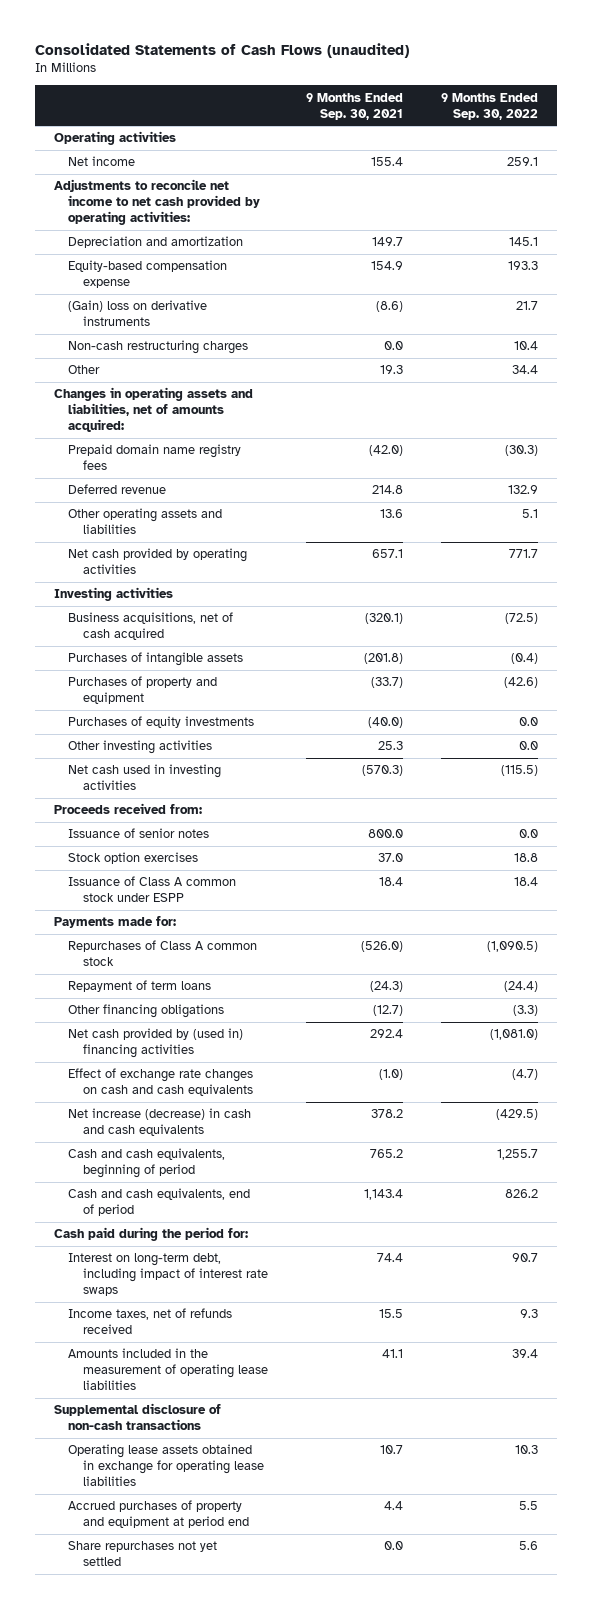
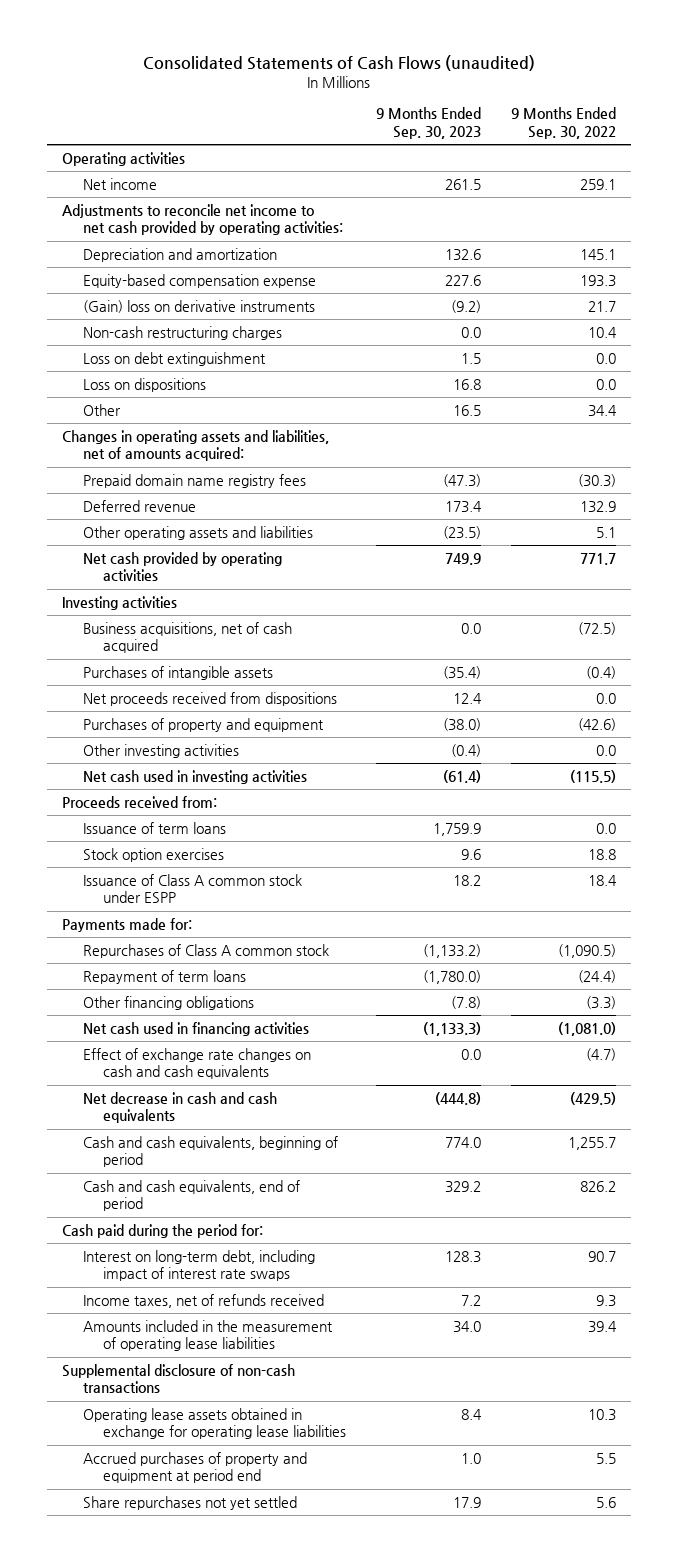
[305,92,403,120] 9 Months Ended Sep. 30, 2021 -> none
none -> [376,107,482,140] 9 Months Ended Sep. 30, 2023
none -> [82,351,266,366] Loss on debt extinguishment
none -> [82,377,206,392] Loss on dispositions
none -> [82,691,337,706] Net proceeds received from dispositions
[68,716,255,729] Purchases of equity investments -> none
[68,828,210,839] Issuance of senior notes -> none
none -> [82,821,226,834] Issuance of term loans
[68,1028,244,1059] Net cash provided by (used in) financing activities -> [82,1021,309,1036] Net cash used in financing activities
[68,1108,252,1137] Net increase (decrease) in cash and cash equivalents -> [82,1091,277,1124] Net decrease in cash and cash equivalents

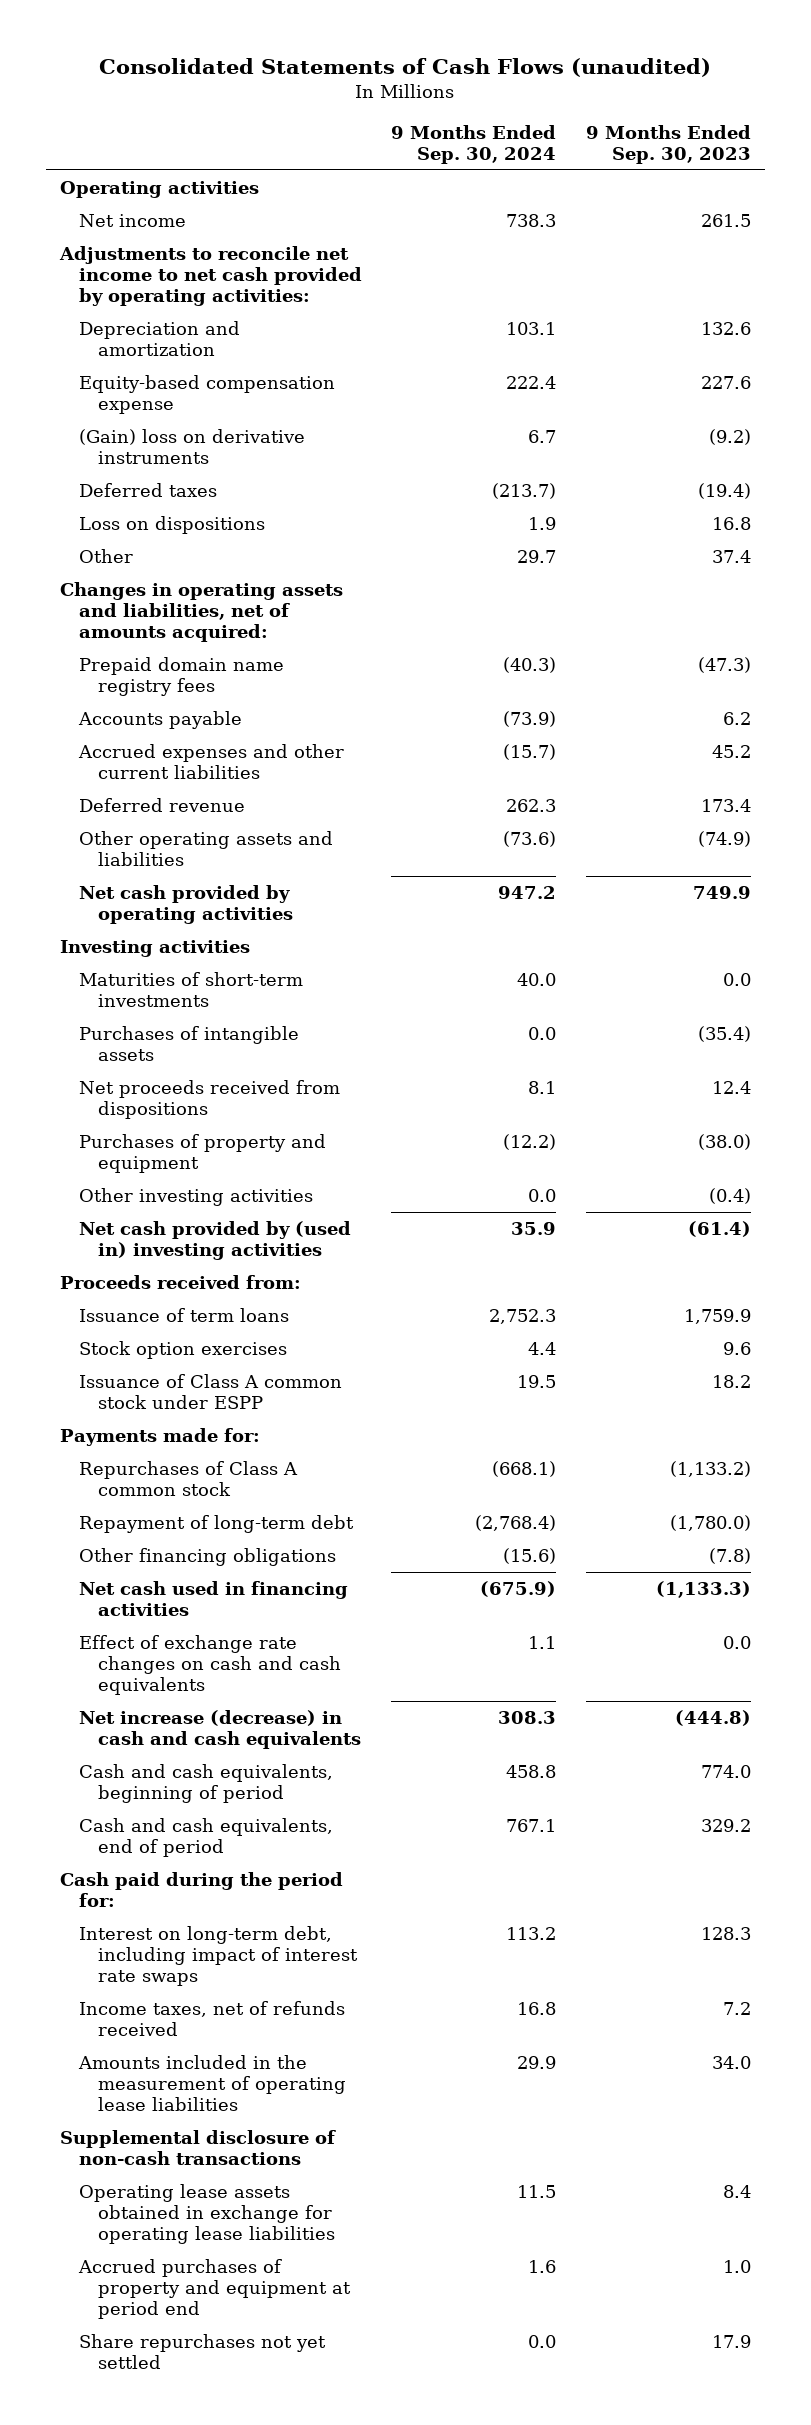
[511,107,617,140] 9 Months Ended Sep. 30, 2022 -> none
none -> [391,124,557,164] 9 Months Ended Sep. 30, 2024
[82,325,282,340] Non-cash restructuring charges -> none
[82,351,266,366] Loss on debt extinguishment -> none
none -> [79,482,218,497] Deferred taxes
[453,404,482,416] 16.5 -> [711,549,751,563] 37.4
none -> [78,710,243,729] Accounts payable
none -> [78,743,345,779] Accrued expenses and other current liabilities
[443,525,482,539] (23.5) -> [697,830,751,847] (74.9)
[82,621,292,654] Business acquisitions, net of cash acquired -> none
none -> [79,971,304,1007] Maturities of short-term investments
[82,769,307,784] Net cash used in investing activities -> [79,1220,352,1260] Net cash provided by (used in) investing activities
[82,969,246,984] Repayment of term loans -> [79,1514,355,1533] Repayment of long-term debt
[82,1091,277,1124] Net decrease in cash and cash equivalents -> [79,1709,361,1749] Net increase (decrease) in cash and cash equivalents

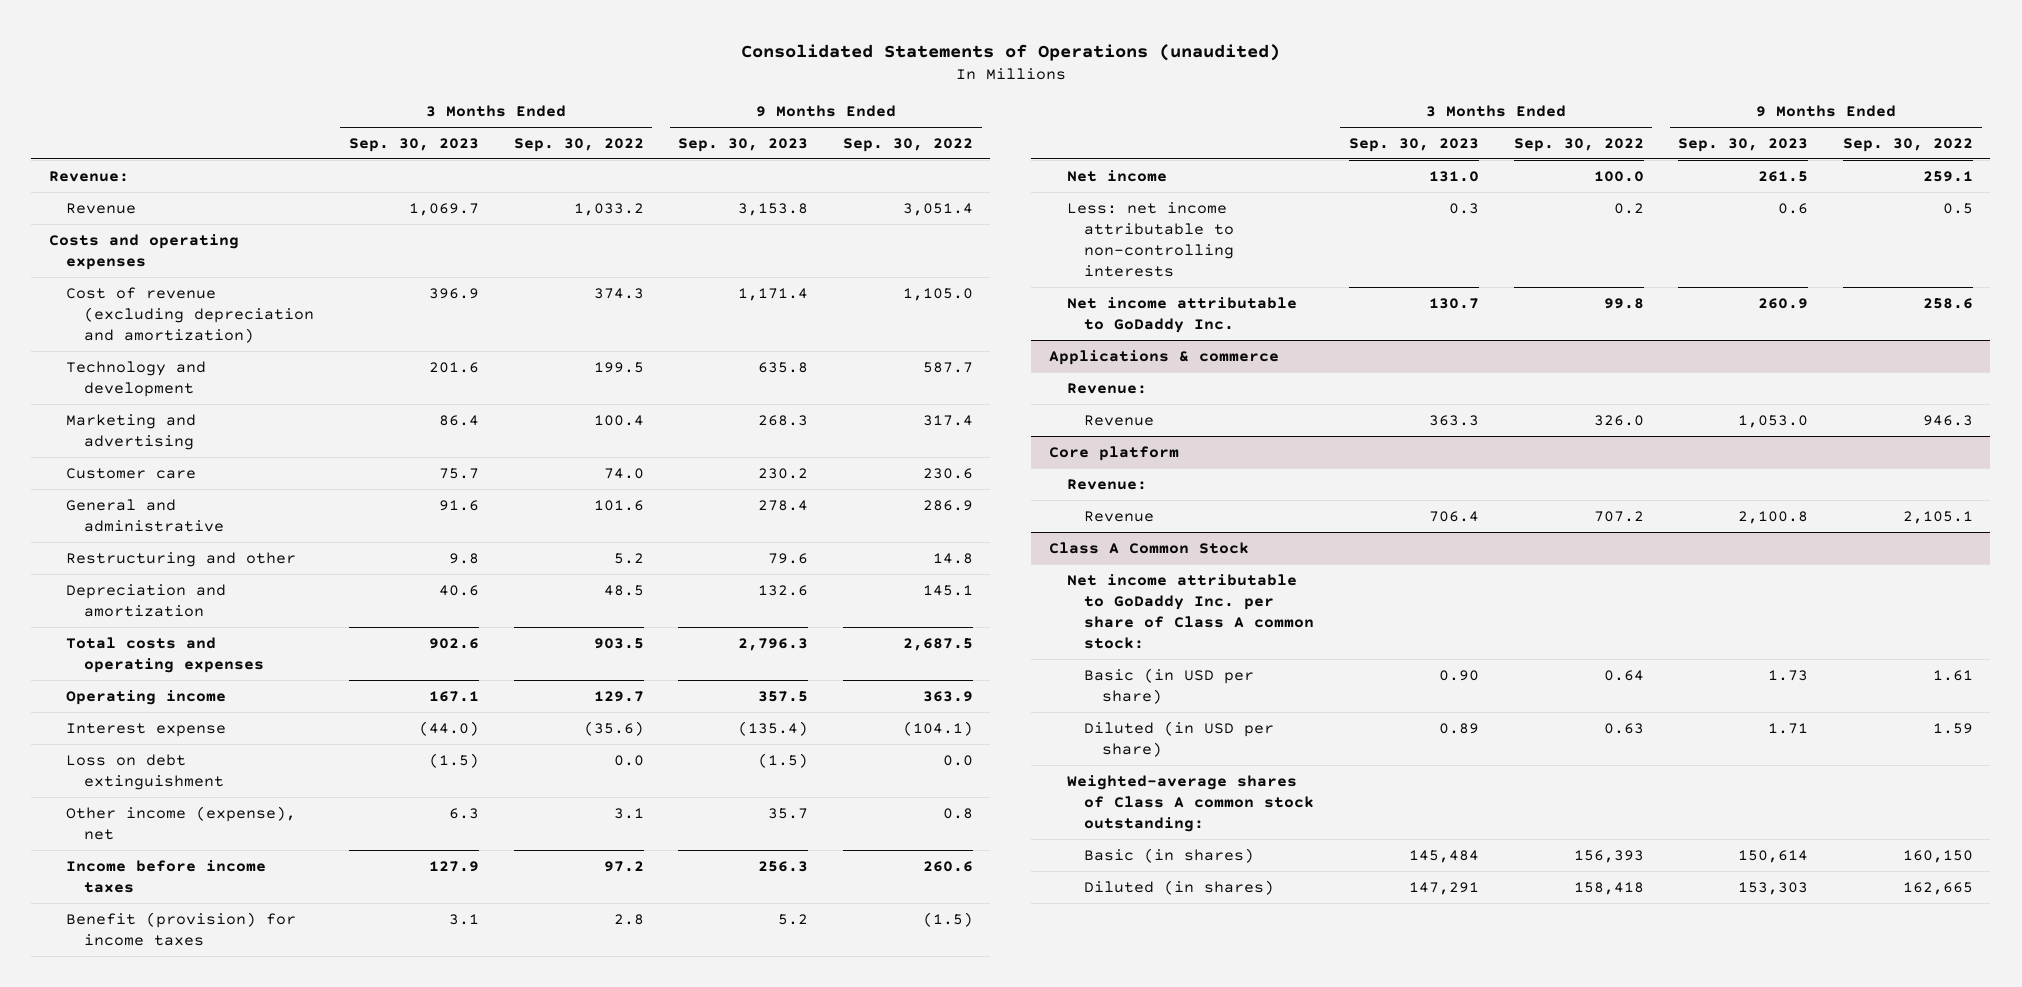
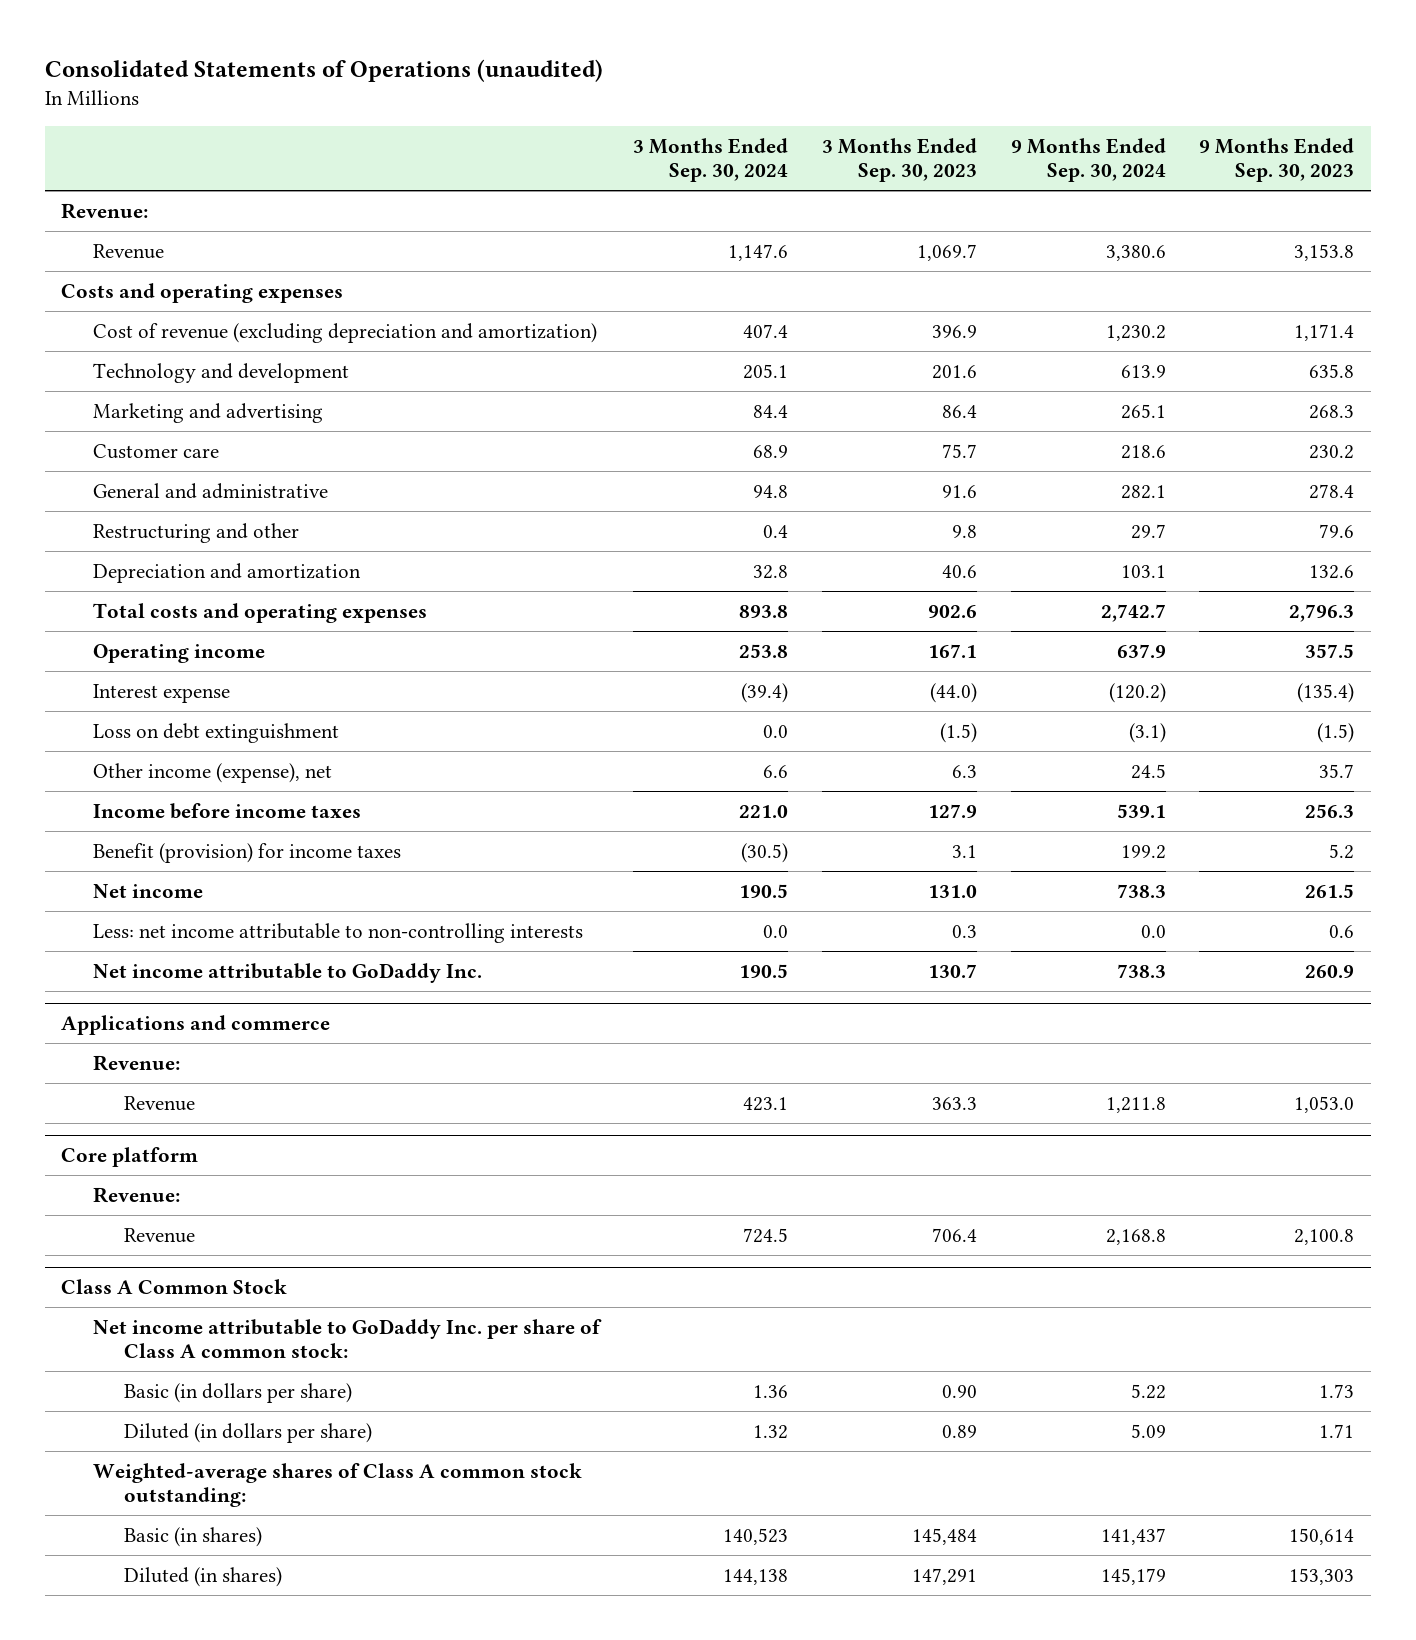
[513,137,644,152] Sep. 30, 2022 -> none
[842,137,973,152] Sep. 30, 2022 -> none
none -> [633,137,789,183] 3 Months Ended Sep. 30, 2024
none -> [1010,137,1166,183] 9 Months Ended Sep. 30, 2024
[1048,349,1279,365] Applications & commerce -> [61,1014,331,1035] Applications and commerce
[1084,667,1255,704] Basic (in USD per share) -> [123,1382,352,1403] Basic (in dollars per share)
[1084,720,1275,757] Diluted (in USD per share) -> [123,1422,372,1443] Diluted (in dollars per share)

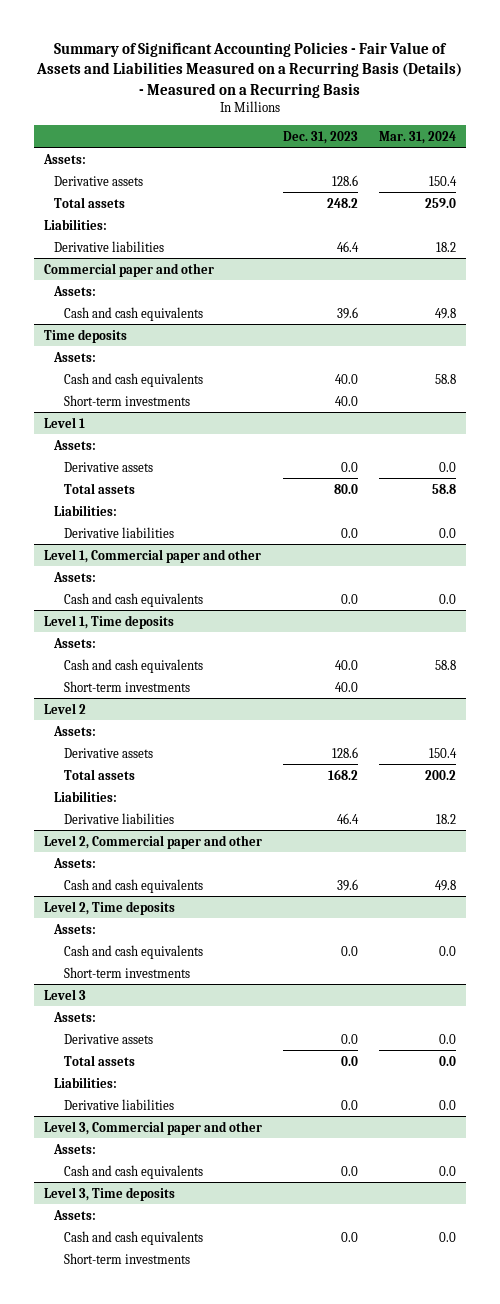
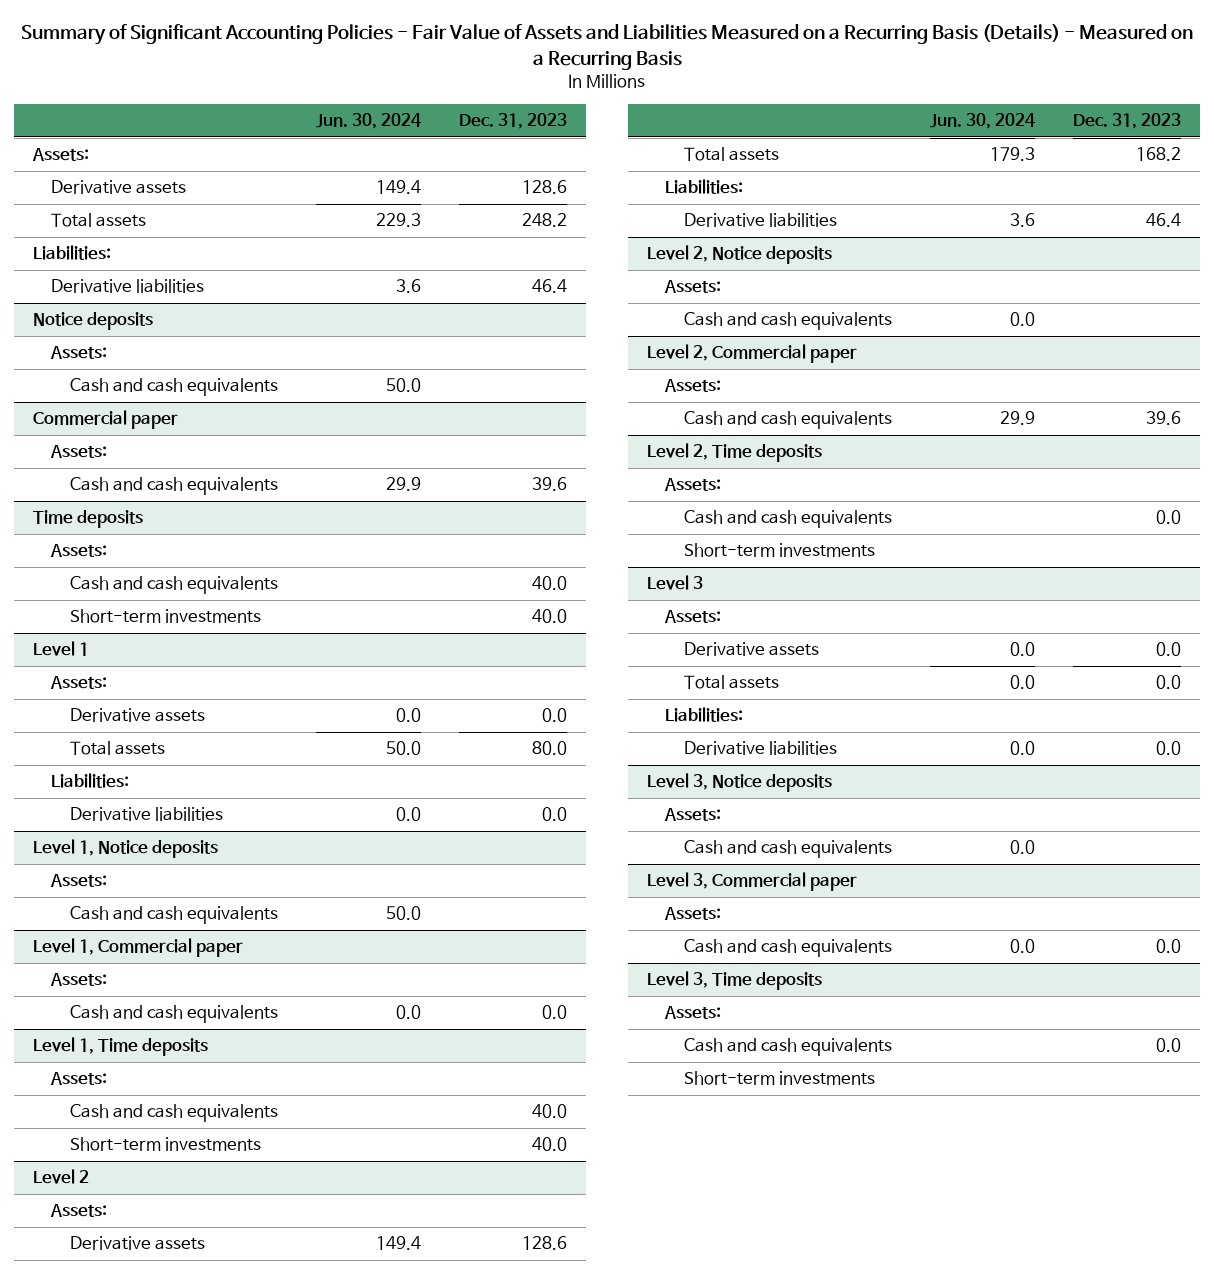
[379,130,457,144] Mar. 31, 2024 -> none
none -> [315,113,421,130] Jun. 30, 2024
[44,262,215,277] Commercial paper and other -> [32,312,153,331] Notice deposits
none -> [69,378,278,397] Cash and cash equivalents
none -> [32,410,178,430] Commercial paper
none -> [50,445,108,459] Assets:
[44,548,262,563] Level 1, Commercial paper and other -> none
none -> [32,839,218,859] Level 1, Notice deposits
none -> [69,906,278,925] Cash and cash equivalents
none -> [32,938,243,958] Level 1, Commercial paper
none -> [50,973,108,987] Assets:
[44,834,263,849] Level 2, Commercial paper and other -> none
none -> [646,245,832,265] Level 2, Notice deposits
none -> [683,312,892,331] Cash and cash equivalents
none -> [646,344,857,364] Level 2, Commercial paper
none -> [664,379,722,393] Assets:
[44,1120,263,1135] Level 3, Commercial paper and other -> none
none -> [646,773,832,793] Level 3, Notice deposits
none -> [683,840,892,859] Cash and cash equivalents
none -> [646,872,857,892] Level 3, Commercial paper
none -> [664,907,722,921] Assets:

